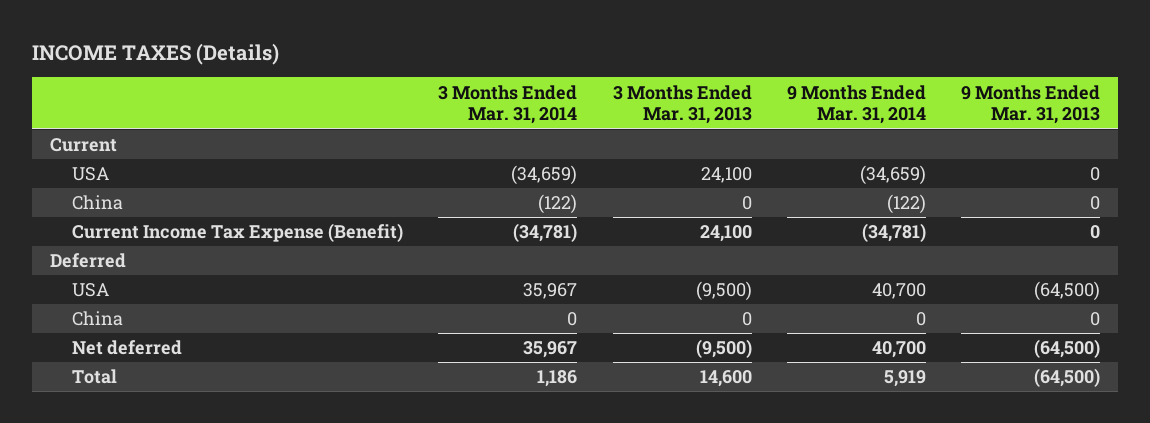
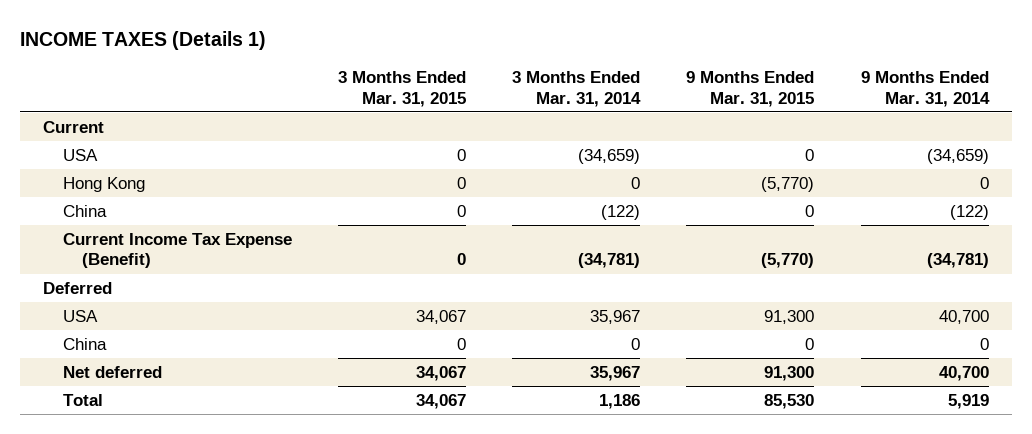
[31,42,279,65] INCOME TAXES (Details) -> [20,31,267,51] INCOME TAXES (Details 1)
[612,84,752,125] 3 Months Ended Mar. 31, 2013 -> none
[960,84,1100,125] 9 Months Ended Mar. 31, 2013 -> none
none -> [337,71,466,107] 3 Months Ended Mar. 31, 2015
none -> [686,71,815,107] 9 Months Ended Mar. 31, 2015
none -> [62,176,145,192] Hong Kong

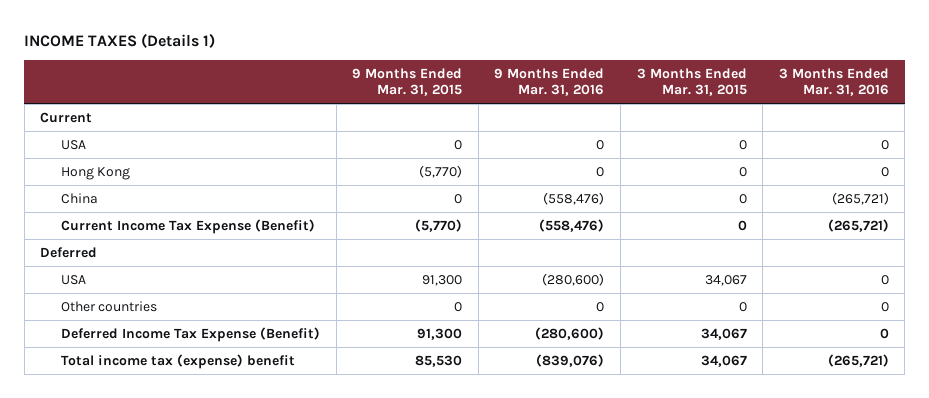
[512,71,642,107] 3 Months Ended Mar. 31, 2014 -> none
[860,71,990,107] 9 Months Ended Mar. 31, 2014 -> none
none -> [494,68,605,97] 9 Months Ended Mar. 31, 2016
none -> [778,68,889,97] 3 Months Ended Mar. 31, 2016
[62,337,107,350] China -> [61,300,158,312] Other countries
[62,365,162,378] Net deferred -> [61,326,321,342] Deferred Income Tax Expense (Benefit)
[62,393,103,406] Total -> [61,353,296,369] Total income tax (expense) benefit

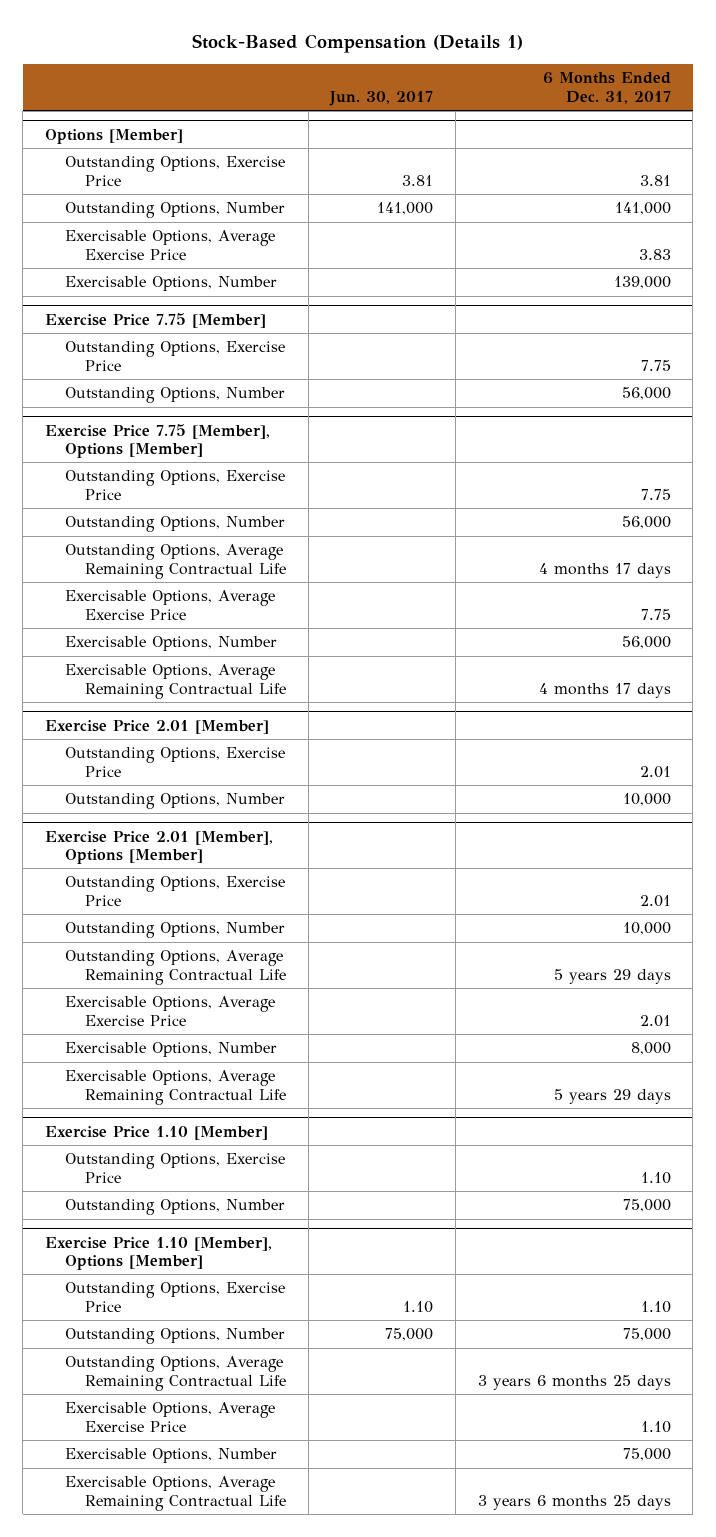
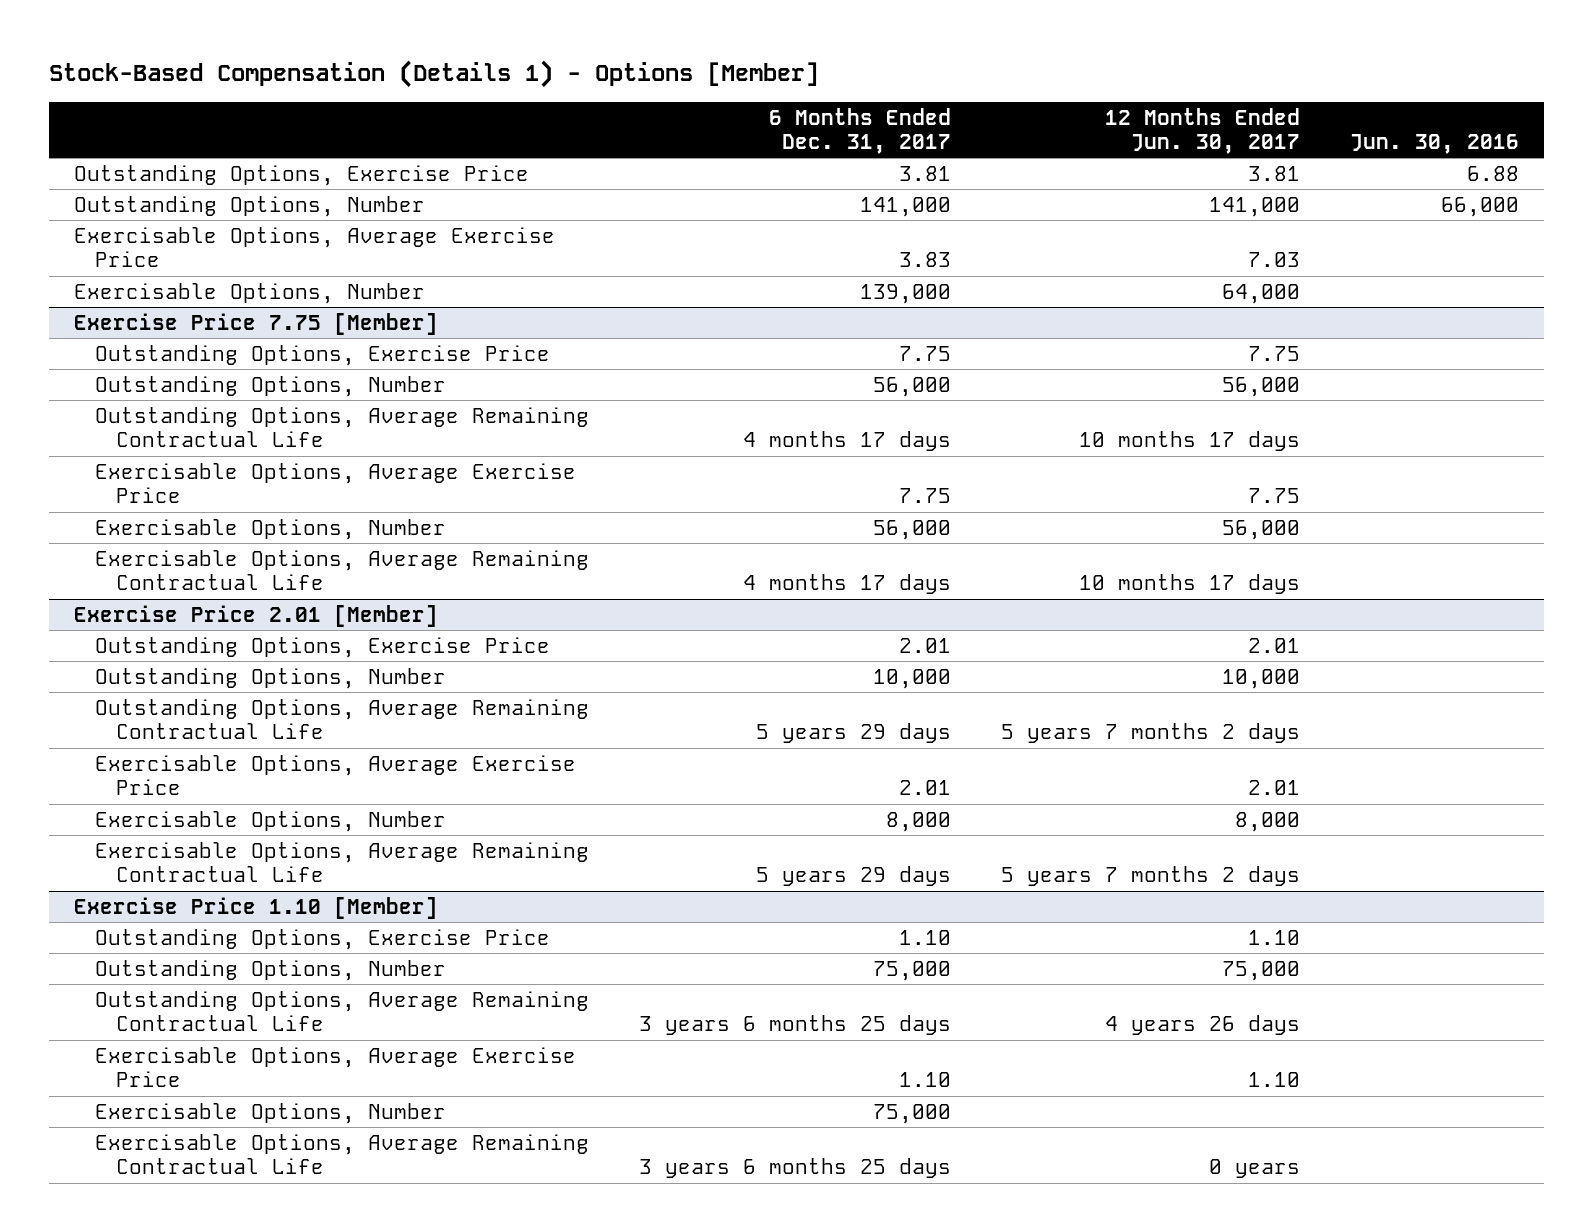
[191,33,523,53] Stock-Based Compensation (Details 1) -> [49,60,820,89] Stock-Based Compensation (Details 1) - Options [Member]
[329,90,434,106] Jun. 30, 2017 -> none
none -> [1105,107,1301,155] 12 Months Ended Jun. 30, 2017
none -> [1350,134,1520,155] Jun. 30, 2016
[45,128,184,144] Options [Member] -> none
[45,423,271,459] Exercise Price 7.75 [Member], Options [Member] -> none
[65,470,286,500] Outstanding Options, Exercise Price -> none
[65,516,286,533] Outstanding Options, Number -> none
[45,830,274,865] Exercise Price 2.01 [Member], Options [Member] -> none
[65,876,286,906] Outstanding Options, Exercise Price -> none
[65,922,286,939] Outstanding Options, Number -> none
[45,1236,273,1271] Exercise Price 1.10 [Member], Options [Member] -> none
[65,1282,286,1312] Outstanding Options, Exercise Price -> none
[65,1328,286,1345] Outstanding Options, Number -> none

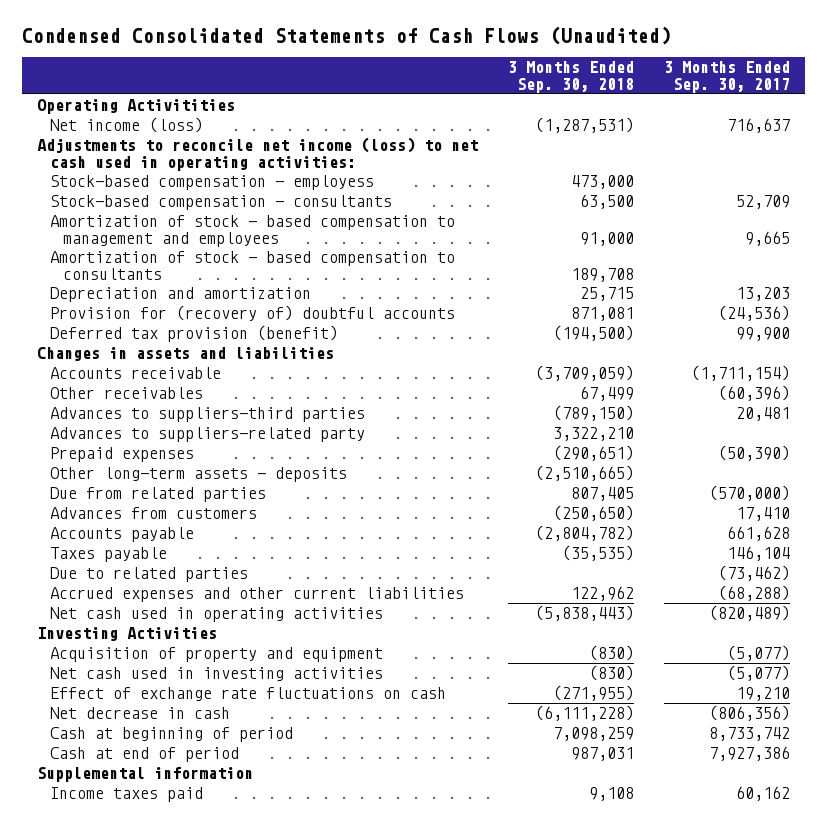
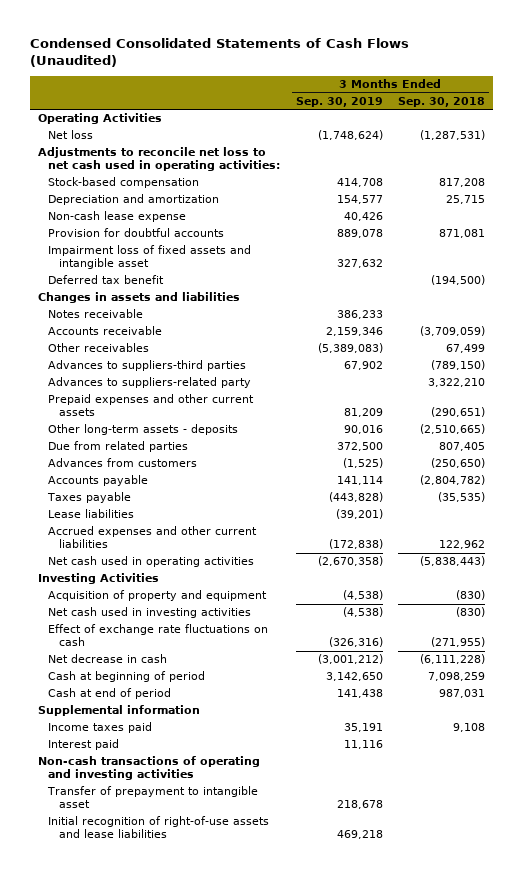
[664,61,791,93] 3 Months Ended Sep. 30, 2017 -> none
none -> [295,97,383,108] Sep. 30, 2019
[50,195,393,211] Stock-based compensation - consultants -> none
[50,215,456,247] Amortization of stock - based compensation to management and employees -> none
[50,251,456,280] Amortization of stock - based compensation to consultants -> none
[37,99,236,115] Operating Activitities -> [38,113,163,125] Operating Activities
[50,117,204,134] Net income (loss) -> [48,130,94,140] Net loss
[37,137,479,171] Adjustments to reconcile net income (loss) to net cash used in operating activities: -> [38,147,281,172] Adjustments to reconcile net loss to net cash used in operating activities:
[50,175,375,191] Stock-based compensation - employess -> [48,177,200,189] Stock-based compensation
[571,175,635,190] 473,000 -> [438,178,485,188] 817,208
none -> [48,211,187,223] Non-cash lease expense
[50,305,456,322] Provision for (recovery of) doubtful accounts -> [48,228,225,238] Provision for doubtful accounts
none -> [48,245,252,270] Impairment loss of fixed assets and intangible asset
[50,325,339,343] Deferred tax provision (benefit) -> [48,275,165,285] Deferred tax benefit
none -> [48,309,144,319] Notes receivable
[50,447,195,463] Prepaid expenses -> [48,394,255,417] Prepaid expenses and other current assets
[50,567,249,583] Due to related parties -> none
none -> [48,509,135,519] Lease liabilities
none -> [48,739,120,751] Interest paid
none -> [38,756,261,781] Non-cash transactions of operating and investing activities
none -> [47,786,259,809] Transfer of prepayment to intangible asset
none -> [48,816,270,839] Initial recognition of right-of-use assets and lease liabilities

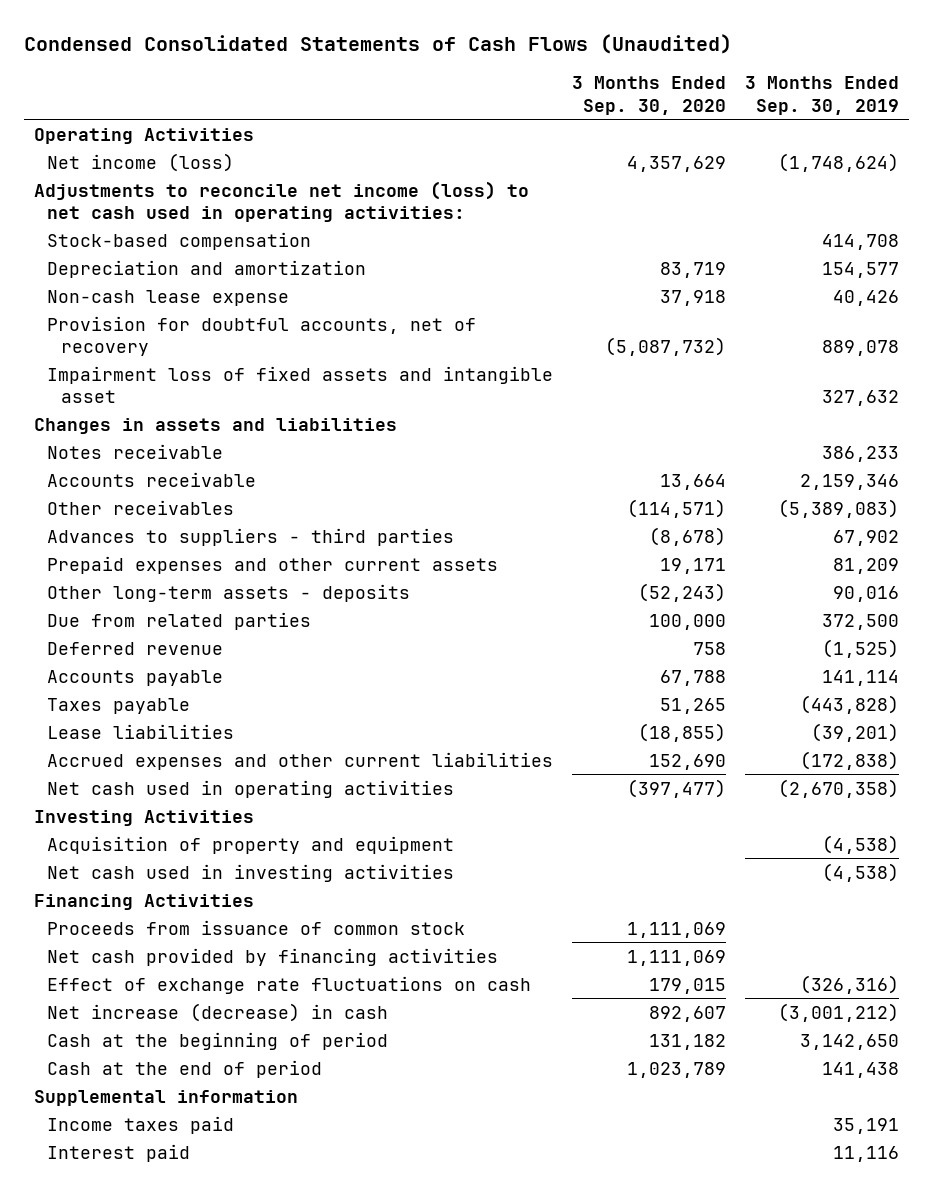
[397,97,485,108] Sep. 30, 2018 -> none
none -> [572,76,727,115] 3 Months Ended Sep. 30, 2020
[48,130,94,140] Net loss -> [47,152,235,172] Net income (loss)
[38,147,281,172] Adjustments to reconcile net loss to net cash used in operating activities: -> [33,180,529,222] Adjustments to reconcile net income (loss) to net cash used in operating activities:
[48,228,225,238] Provision for doubtful accounts -> [47,315,477,356] Provision for doubtful accounts, net of recovery
[48,275,165,285] Deferred tax benefit -> none
[48,377,252,389] Advances to suppliers-related party -> none
[48,360,247,372] Advances to suppliers-third parties -> [47,527,455,546] Advances to suppliers - third parties
[48,458,198,468] Advances from customers -> [47,641,224,655] Deferred revenue
none -> [33,893,254,910] Financing Activities
none -> [47,919,466,935] Proceeds from issuance of common stock
none -> [47,947,499,966] Net cash provided by financing activities
[48,654,168,664] Net decrease in cash -> [47,1002,389,1022] Net increase (decrease) in cash
[48,671,206,683] Cash at beginning of period -> [47,1031,389,1050] Cash at the beginning of period
[48,688,172,700] Cash at end of period -> [47,1059,323,1078] Cash at the end of period
[38,756,261,781] Non-cash transactions of operating and investing activities -> none
[47,786,259,809] Transfer of prepayment to intangible asset -> none
[48,816,270,839] Initial recognition of right-of-use assets and lease liabilities -> none

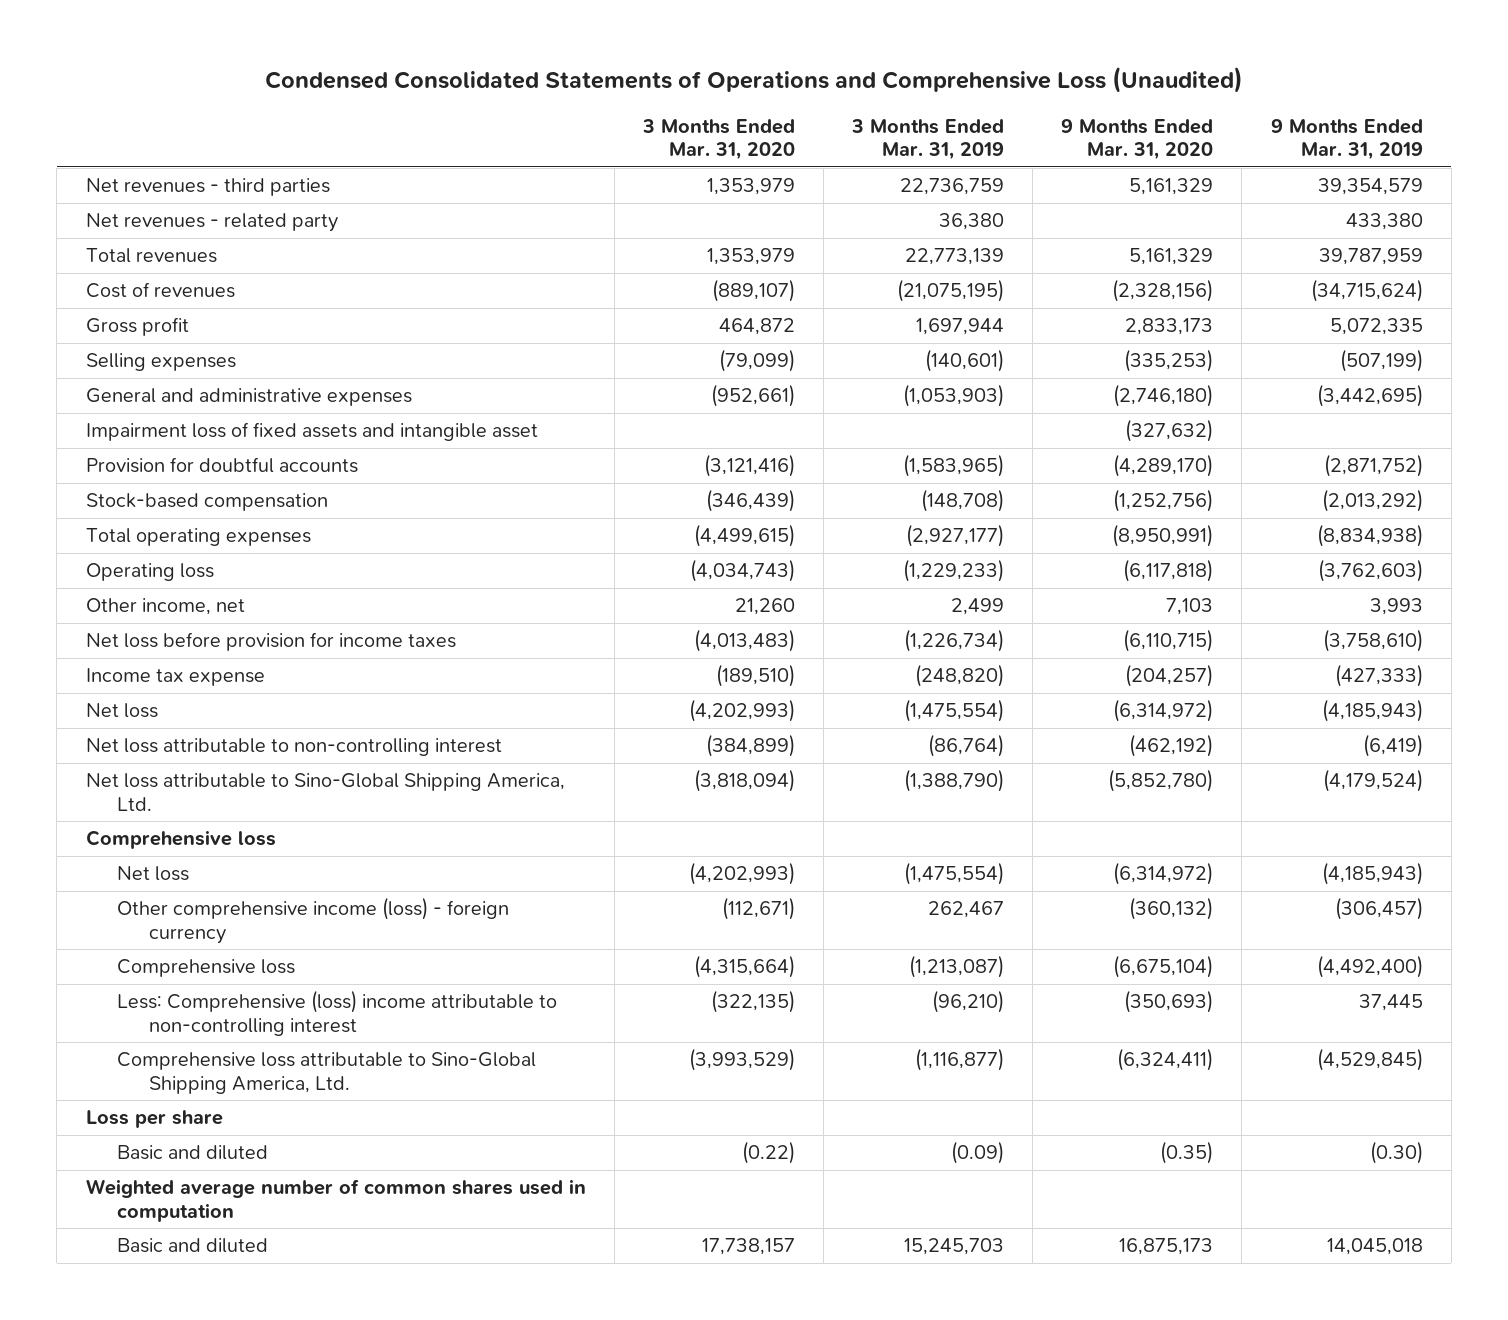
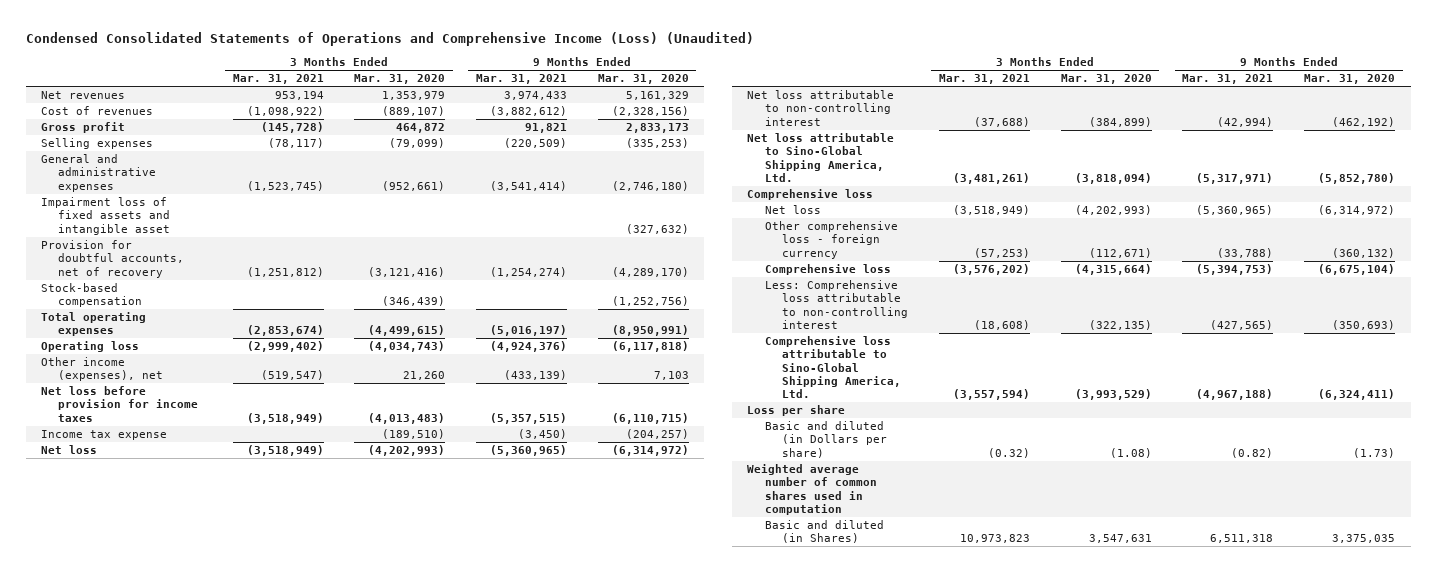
[265,67,1244,94] Condensed Consolidated Statements of Operations and Comprehensive Loss (Unaudited) -> [25,31,754,46] Condensed Consolidated Statements of Operations and Comprehensive Income (Loss) (Unaudited)
[851,118,1005,161] 3 Months Ended Mar. 31, 2019 -> none
[1270,118,1423,161] 9 Months Ended Mar. 31, 2019 -> none
none -> [232,74,324,85] Mar. 31, 2021
none -> [476,74,568,85] Mar. 31, 2021
[85,178,330,197] Net revenues - third parties -> none
[85,213,338,233] Net revenues - related party -> none
[85,248,217,264] Total revenues -> [40,91,125,100] Net revenues
[85,457,358,474] Provision for doubtful accounts -> [40,240,185,278] Provision for doubtful accounts, net of recovery
[85,598,245,616] Other income, net -> [40,357,164,382] Other income (expenses), net
[117,897,510,944] Other comprehensive income (loss) - foreign currency -> [764,221,898,259] Other comprehensive loss - foreign currency
[117,990,558,1036] Less: Comprehensive (loss) income attributable to non-controlling interest -> [764,280,909,330] Less: Comprehensive loss attributable to non-controlling interest
[117,1145,269,1161] Basic and diluted -> [764,421,888,458] Basic and diluted (in Dollars per share)
[741,1141,795,1165] (0.22) -> [1109,447,1152,458] (1.08)
[1160,1141,1214,1165] (0.35) -> [1353,447,1396,458] (1.73)
[117,1238,269,1254] Basic and diluted -> [764,520,884,544] Basic and diluted (in Shares)
[701,1238,795,1256] 17,738,157 -> [1088,534,1152,544] 3,547,631
[1119,1238,1214,1256] 16,875,173 -> [1332,534,1396,544] 3,375,035

